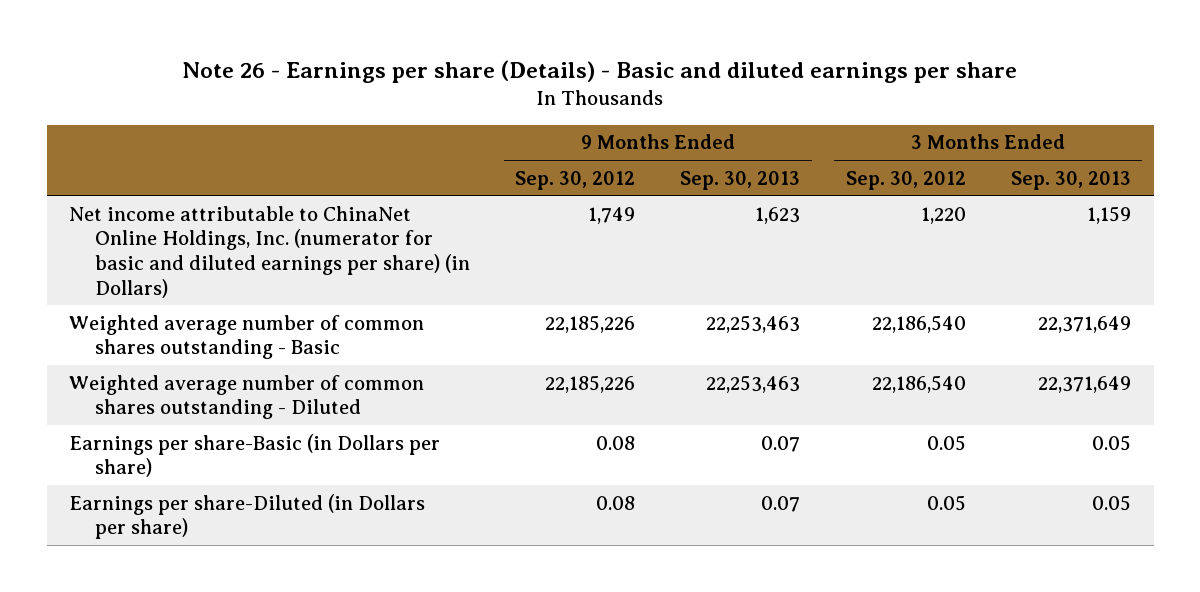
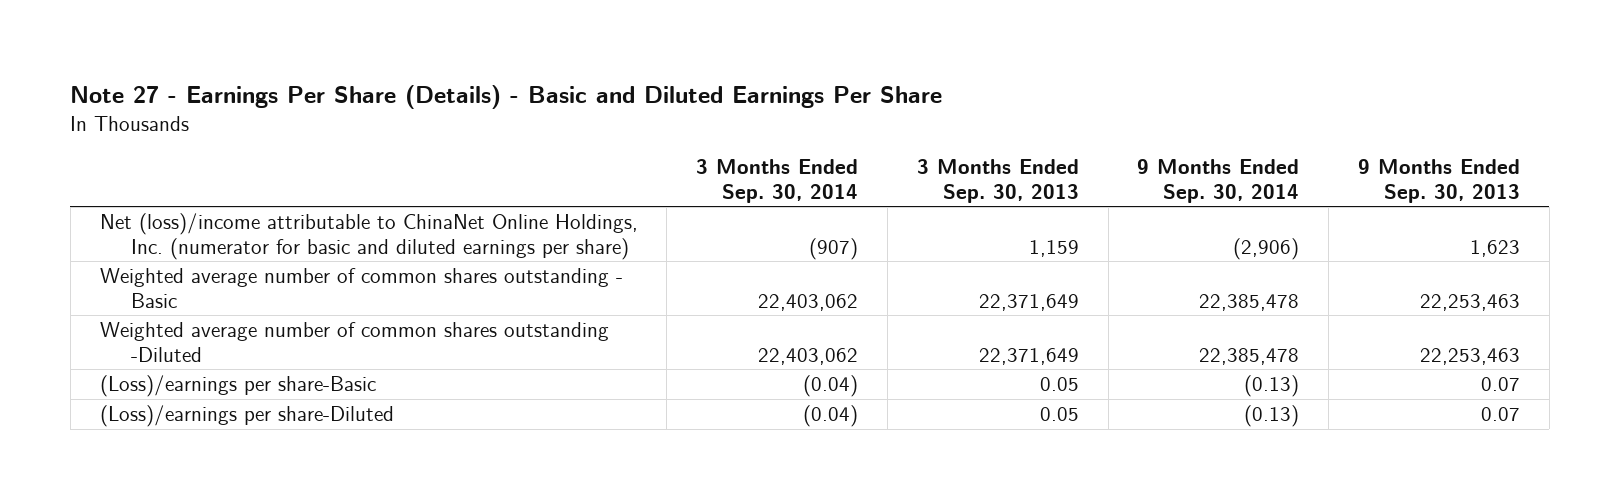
[182,59,1018,83] Note 26 - Earnings per share (Details) - Basic and diluted earnings per share -> [70,84,943,109] Note 27 - Earnings Per Share (Details) - Basic and Diluted Earnings Per Share
[515,170,636,190] Sep. 30, 2012 -> none
[845,170,966,190] Sep. 30, 2012 -> none
none -> [696,159,859,203] 3 Months Ended Sep. 30, 2014
none -> [1137,159,1300,203] 9 Months Ended Sep. 30, 2014
[69,205,471,298] Net income attributable to ChinaNet Online Holdings, Inc. (numerator for basic and diluted earnings per share) (in Dollars) -> [99,213,638,260] Net (loss)/income attributable to ChinaNet Online Holdings, Inc. (numerator for basic and diluted earnings per share)
[69,374,425,420] Weighted average number of common shares outstanding - Diluted -> [99,322,609,362] Weighted average number of common shares outstanding -Diluted
[69,433,441,478] Earnings per share-Basic (in Dollars per share) -> [99,375,376,398] (Loss)/earnings per share-Basic
[69,493,426,540] Earnings per share-Diluted (in Dollars per share) -> [99,405,394,428] (Loss)/earnings per share-Diluted

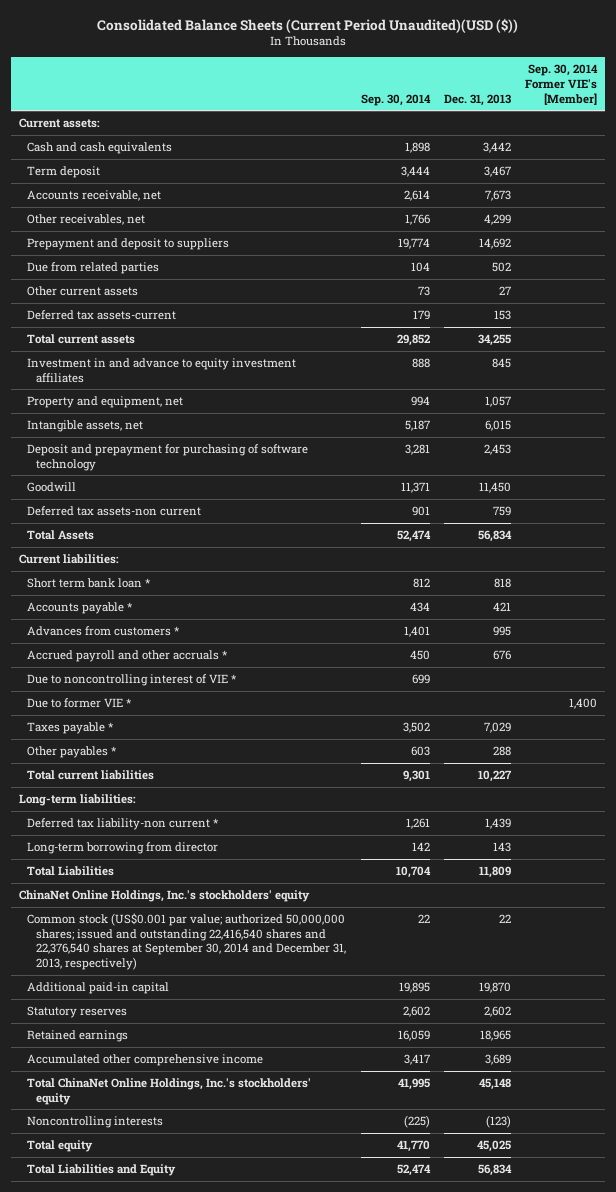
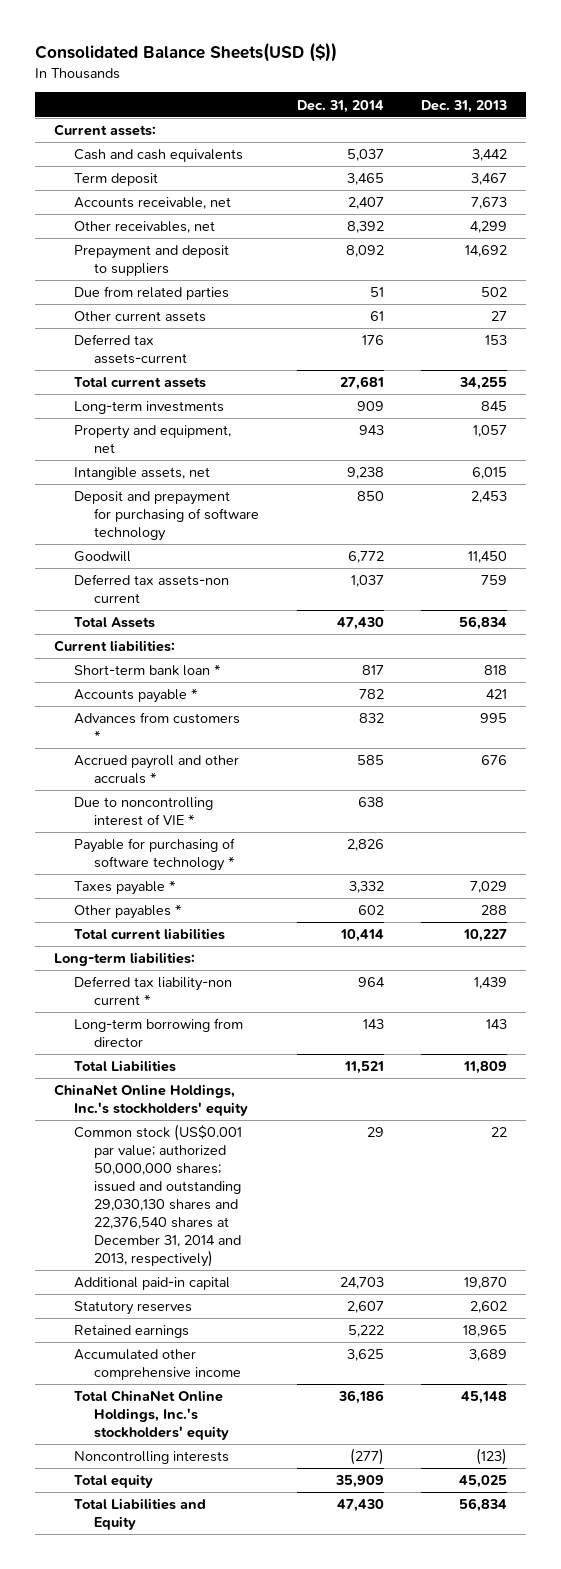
[97,17,519,33] Consolidated Balance Sheets (Current Period Unaudited)(USD ($)) -> [35,41,338,62] Consolidated Balance Sheets(USD ($))
[360,93,431,106] Sep. 30, 2014 -> none
[525,64,599,105] Sep. 30, 2014 Former VIE's [Member] -> none
none -> [296,99,384,113] Dec. 31, 2014
[27,358,297,383] Investment in and advance to equity investment affiliates -> [73,401,224,415] Long-term investments
[27,578,151,589] Short term bank loan * -> [73,664,221,677] Short-term bank loan *
[27,698,132,709] Due to former VIE * -> none
none -> [73,838,235,872] Payable for purchasing of software technology *
[27,913,347,971] Common stock (US$0.001 par value; authorized 50,000,000 shares; issued and outstanding 22,416,540 shares and 22,376,540 shares at September 30, 2014 and December 31, 2013, respectively) -> [73,1124,242,1267] Common stock (US$0.001 par value; authorized 50,000,000 shares; issued and outstanding 29,030,130 shares and 22,376,540 shares at December 31, 2014 and 2013, respectively)

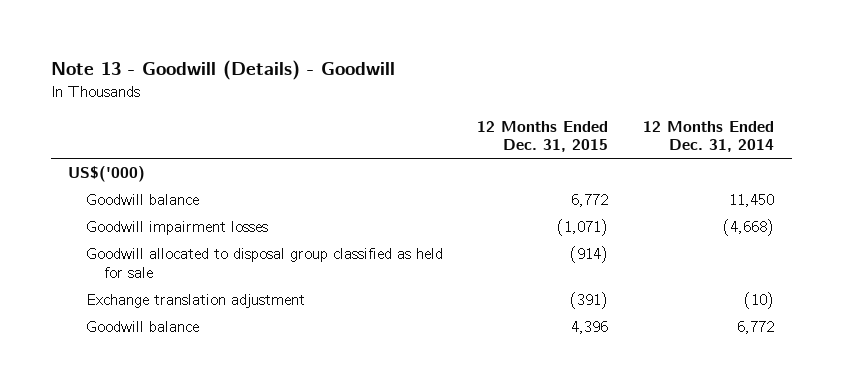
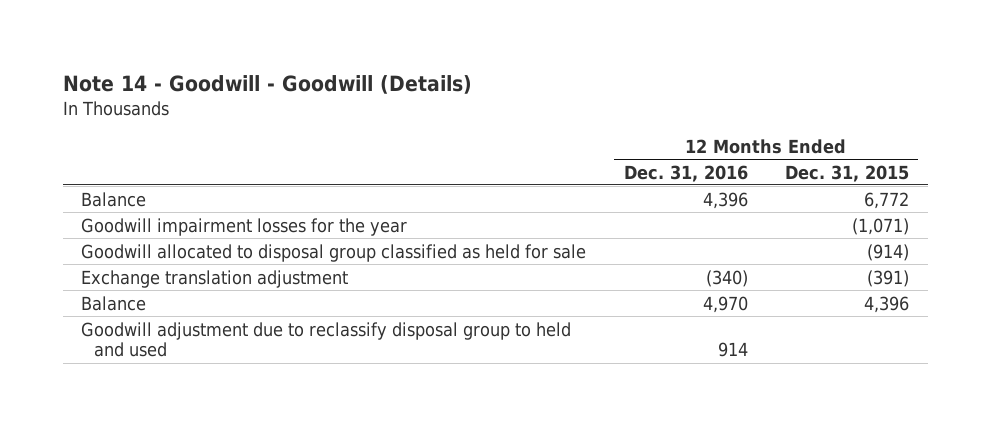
[50,60,395,81] Note 13 - Goodwill (Details) - Goodwill -> [62,74,472,94] Note 14 - Goodwill - Goodwill (Details)
[643,120,775,153] 12 Months Ended Dec. 31, 2014 -> none
none -> [623,164,748,182] Dec. 31, 2016
[67,166,145,183] US$('000) -> none
[85,194,199,206] Goodwill balance -> [81,191,147,207] Balance
[85,221,268,236] Goodwill impairment losses -> [81,217,408,236] Goodwill impairment losses for the year
[85,321,199,333] Goodwill balance -> [81,295,147,311] Balance
none -> [81,321,572,358] Goodwill adjustment due to reclassify disposal group to held and used

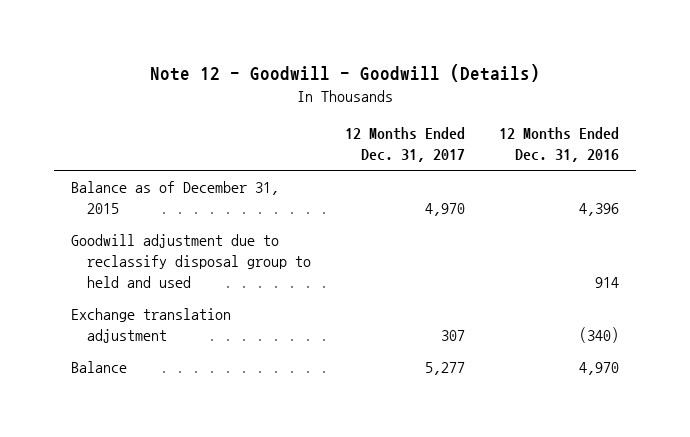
[62,74,472,94] Note 14 - Goodwill - Goodwill (Details) -> [149,64,540,83] Note 12 - Goodwill - Goodwill (Details)
[784,164,909,182] Dec. 31, 2015 -> none
none -> [344,127,465,163] 12 Months Ended Dec. 31, 2017
[81,217,408,236] Goodwill impairment losses for the year -> none
[81,243,587,262] Goodwill allocated to disposal group classified as held for sale -> none
[81,191,147,207] Balance -> [70,181,279,215] Balance as of December 31, 2015
[81,321,572,358] Goodwill adjustment due to reclassify disposal group to held and used -> [70,234,311,288] Goodwill adjustment due to reclassify disposal group to held and used

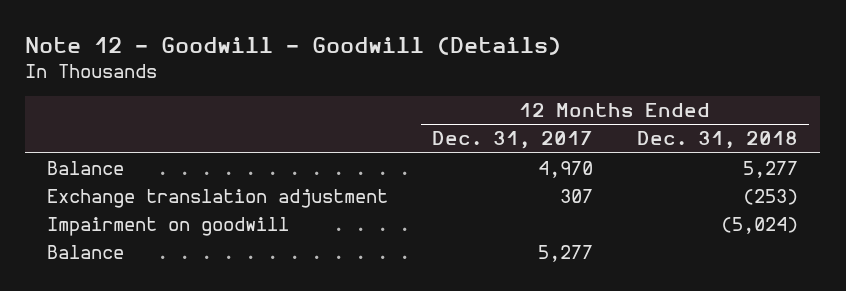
[498,127,619,163] 12 Months Ended Dec. 31, 2016 -> none
none -> [637,131,799,150] Dec. 31, 2018
[70,234,311,288] Goodwill adjustment due to reclassify disposal group to held and used -> none
[70,181,279,215] Balance as of December 31, 2015 -> [47,160,125,175] Balance
none -> [47,216,290,236] Impairment on goodwill

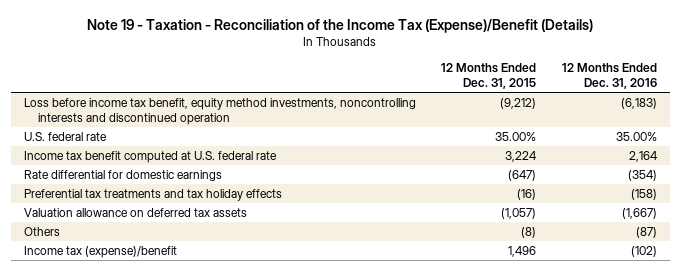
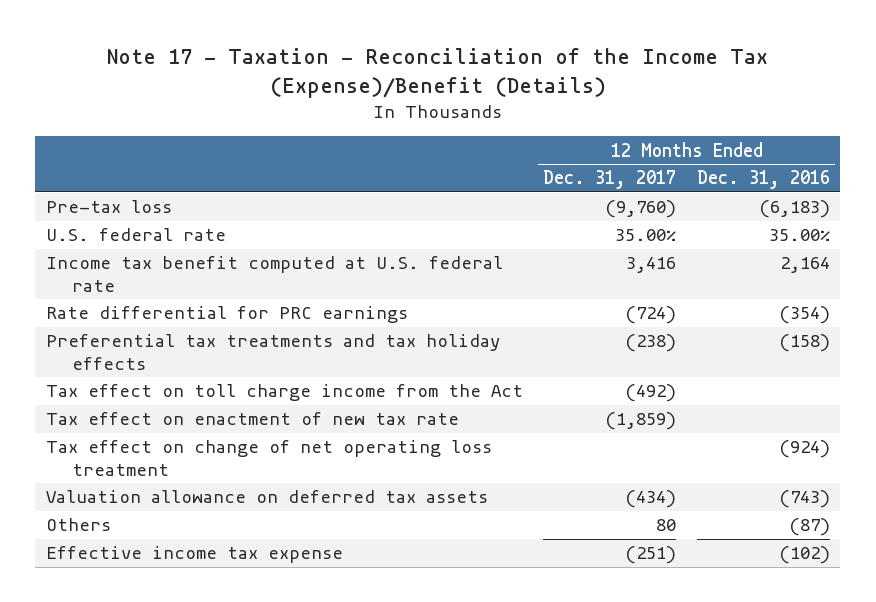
[87,18,594,33] Note 19 - Taxation - Reconciliation of the Income Tax (Expense)/Benefit (Details) -> [106,48,768,98] Note 17 - Taxation - Reconciliation of the Income Tax (Expense)/Benefit (Details)
[441,63,537,89] 12 Months Ended Dec. 31, 2015 -> none
none -> [543,170,677,190] Dec. 31, 2017
[23,98,416,125] Loss before income tax benefit, equity method investments, noncontrolling interests and discontinued operation -> [45,200,172,214] Pre-tax loss
[23,170,222,182] Rate differential for domestic earnings -> [45,306,408,324] Rate differential for PRC earnings
none -> [45,384,523,402] Tax effect on toll charge income from the Act
none -> [45,412,459,426] Tax effect on enactment of new tax rate
none -> [45,440,492,476] Tax effect on change of net operating loss treatment
[622,208,658,220] (1,667) -> [778,490,830,509] (743)
[23,246,177,259] Income tax (expense)/benefit -> [45,546,343,564] Effective income tax expense

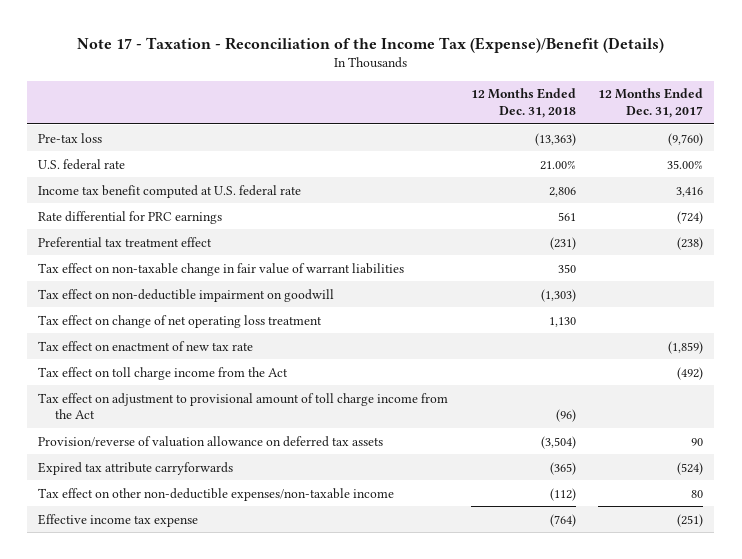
[696,170,830,190] Dec. 31, 2016 -> none
none -> [470,88,576,119] 12 Months Ended Dec. 31, 2018
[45,334,500,370] Preferential tax treatments and tax holiday effects -> [38,236,213,247] Preferential tax treatment effect
none -> [38,262,405,276] Tax effect on non-taxable change in fair value of warrant liabilities
none -> [38,288,335,302] Tax effect on non-deductible impairment on goodwill
[45,412,459,426] Tax effect on enactment of new tax rate -> [38,340,254,351] Tax effect on enactment of new tax rate
[45,384,523,402] Tax effect on toll charge income from the Act -> [38,366,289,380] Tax effect on toll charge income from the Act
none -> [38,392,449,420] Tax effect on adjustment to provisional amount of toll charge income from the Act
[45,490,488,504] Valuation allowance on deferred tax assets -> [38,435,384,447] Provision/reverse of valuation allowance on deferred tax assets
[625,490,677,509] (434) -> [691,437,704,446] 90
none -> [38,461,234,475] Expired tax attribute carryforwards
[45,518,111,532] Others -> [38,487,395,501] Tax effect on other non-deductible expenses/non-taxable income

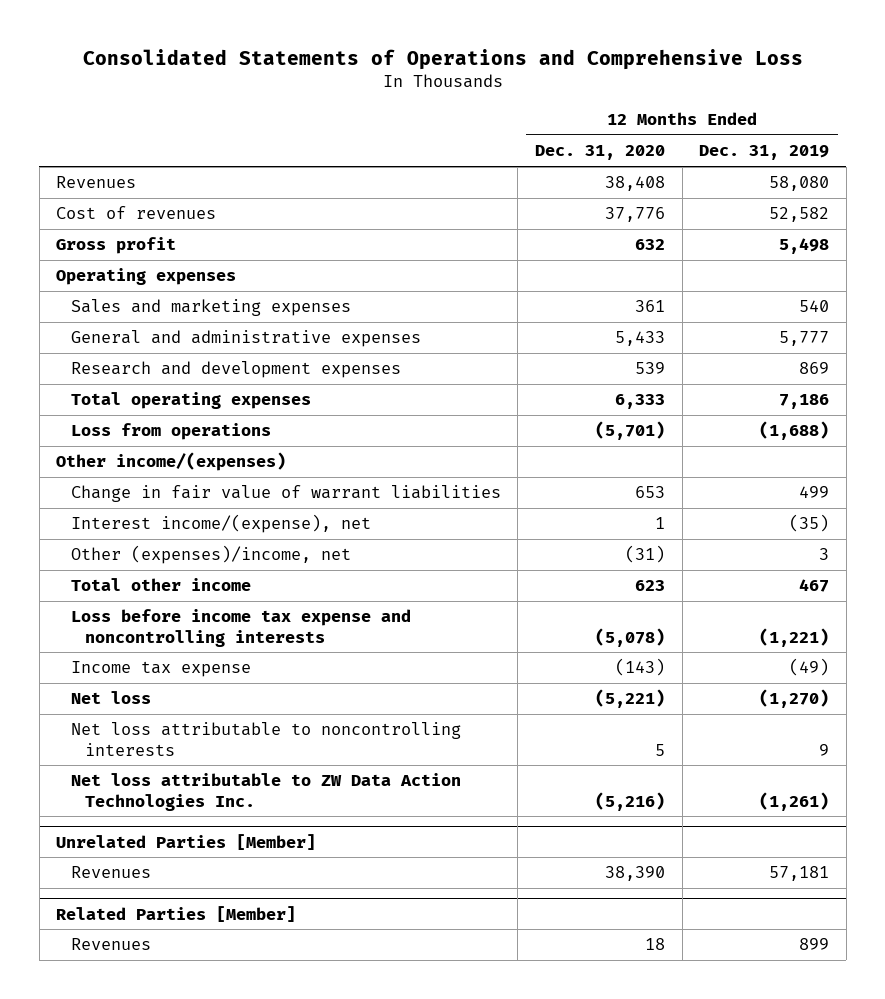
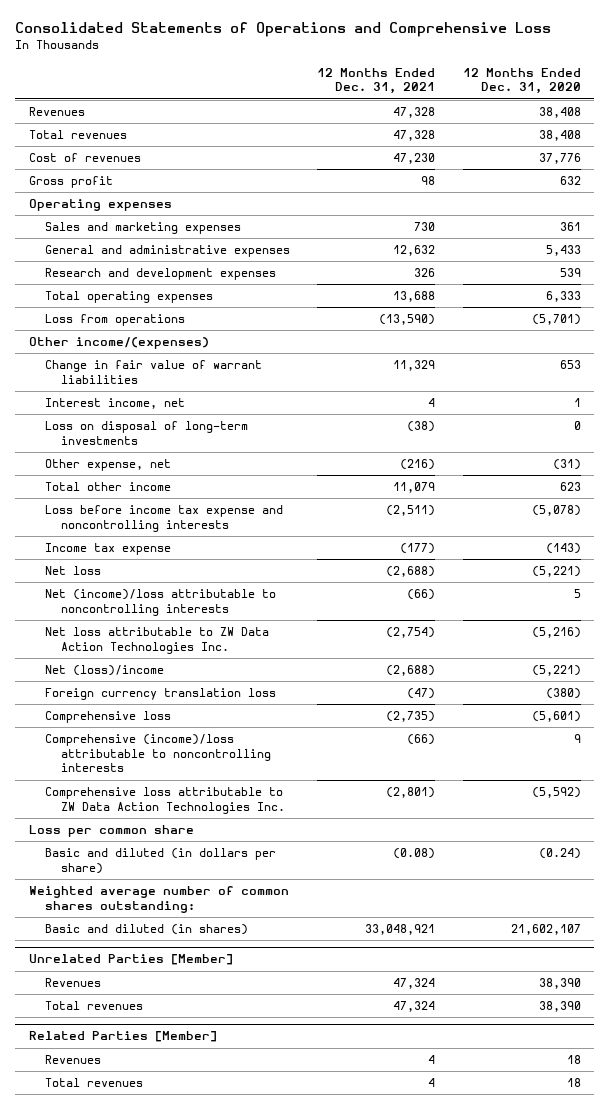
[699,145,830,161] Dec. 31, 2019 -> none
none -> [317,67,436,95] 12 Months Ended Dec. 31, 2021
none -> [28,130,127,140] Total revenues
[70,514,371,534] Interest income/(expense), net -> [44,398,185,410] Interest income, net
none -> [44,421,248,445] Loss on disposal of long-term investments
[70,545,351,565] Other (expenses)/income, net -> [44,459,171,472] Other expense, net
[70,722,461,756] Net loss attributable to noncontrolling interests -> [44,589,276,616] Net (income)/loss attributable to noncontrolling interests
none -> [44,665,164,677] Net (loss)/income
none -> [44,688,276,701] Foreign currency translation loss
none -> [44,711,171,724] Comprehensive loss
none -> [44,734,272,773] Comprehensive (income)/loss attributable to noncontrolling interests
none -> [44,787,286,814] Comprehensive loss attributable to ZW Data Action Technologies Inc.
none -> [28,825,194,838] Loss per common share
none -> [44,848,276,874] Basic and diluted (in dollars per share)
none -> [28,886,289,913] Weighted average number of common shares outstanding:
none -> [44,924,248,936] Basic and diluted (in shares)
none -> [44,1001,143,1011] Total revenues
none -> [44,1078,143,1088] Total revenues

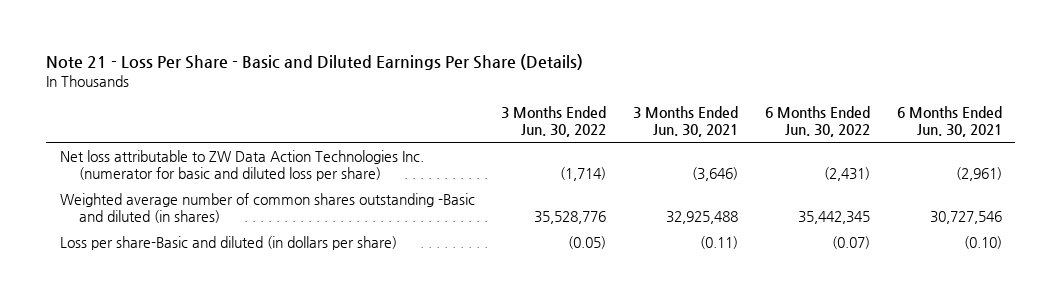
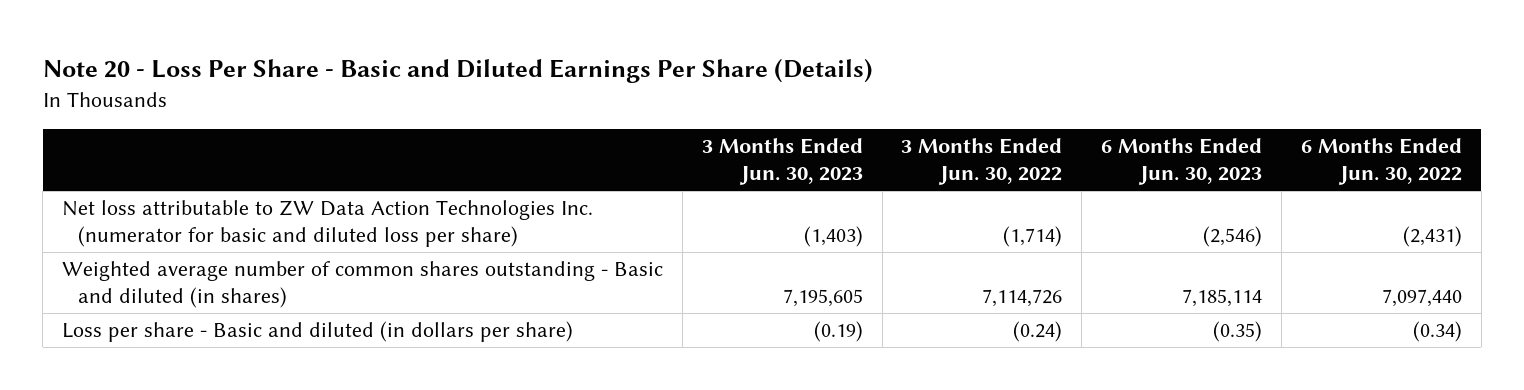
[46,54,584,71] Note 21 - Loss Per Share - Basic and Diluted Earnings Per Share (Details) -> [42,57,873,83] Note 20 - Loss Per Share - Basic and Diluted Earnings Per Share (Details)
[633,105,739,137] 3 Months Ended Jun. 30, 2021 -> none
[896,105,1002,137] 6 Months Ended Jun. 30, 2021 -> none
none -> [701,138,863,186] 3 Months Ended Jun. 30, 2023
none -> [1101,138,1263,186] 6 Months Ended Jun. 30, 2023
[59,192,475,223] Weighted average number of common shares outstanding -Basic and diluted (in shares) -> [61,261,663,309] Weighted average number of common shares outstanding - Basic and diluted (in shares)
[534,210,607,224] 35,528,776 -> [982,289,1063,308] 7,114,726
[797,210,870,224] 35,442,345 -> [1382,289,1463,308] 7,097,440
[59,235,397,250] Loss per share-Basic and diluted (in dollars per share) -> [61,321,573,343] Loss per share - Basic and diluted (in dollars per share)
[568,235,607,249] (0.05) -> [1013,321,1063,343] (0.24)
[831,235,870,249] (0.07) -> [1413,321,1463,343] (0.34)

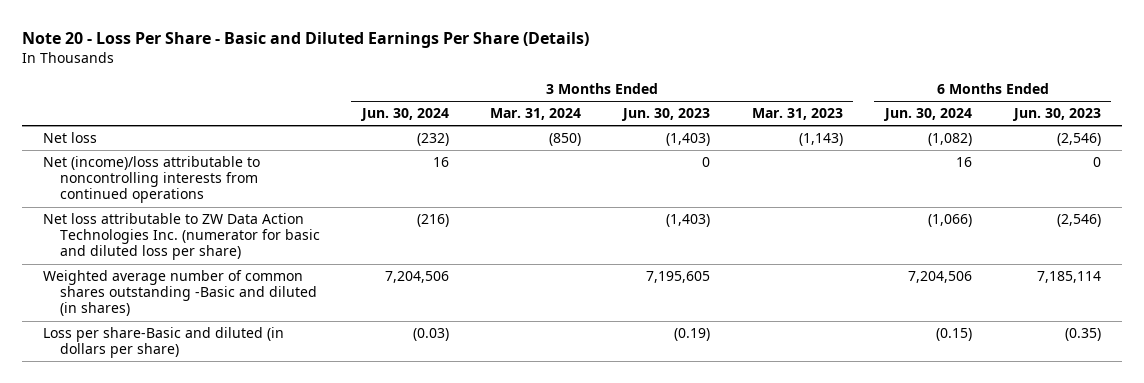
[901,138,1063,186] 3 Months Ended Jun. 30, 2022 -> none
[1301,138,1463,186] 6 Months Ended Jun. 30, 2022 -> none
none -> [359,108,449,122] Jun. 30, 2024
none -> [490,108,582,121] Mar. 31, 2024
none -> [752,108,844,121] Mar. 31, 2023
none -> [882,108,972,122] Jun. 30, 2024
none -> [43,132,98,144] Net loss
none -> [43,156,261,204] Net (income)/loss attributable to noncontrolling interests from continued operations
[61,261,663,309] Weighted average number of common shares outstanding - Basic and diluted (in shares) -> [43,270,317,317] Weighted average number of common shares outstanding -Basic and diluted (in shares)
[61,321,573,343] Loss per share - Basic and diluted (in dollars per share) -> [43,327,285,359] Loss per share-Basic and diluted (in dollars per share)

